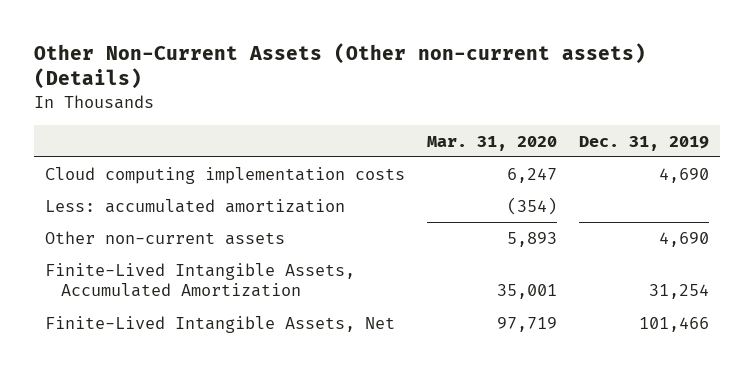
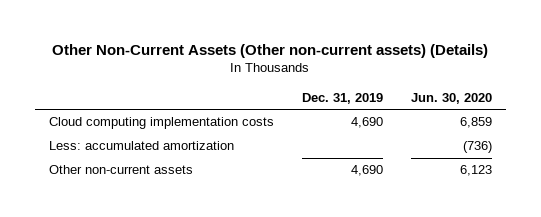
[426,135,557,151] Mar. 31, 2020 -> none
none -> [411,92,493,104] Jun. 30, 2020
[44,262,355,298] Finite-Lived Intangible Assets, Accumulated Amortization -> none
[44,315,395,333] Finite-Lived Intangible Assets, Net -> none

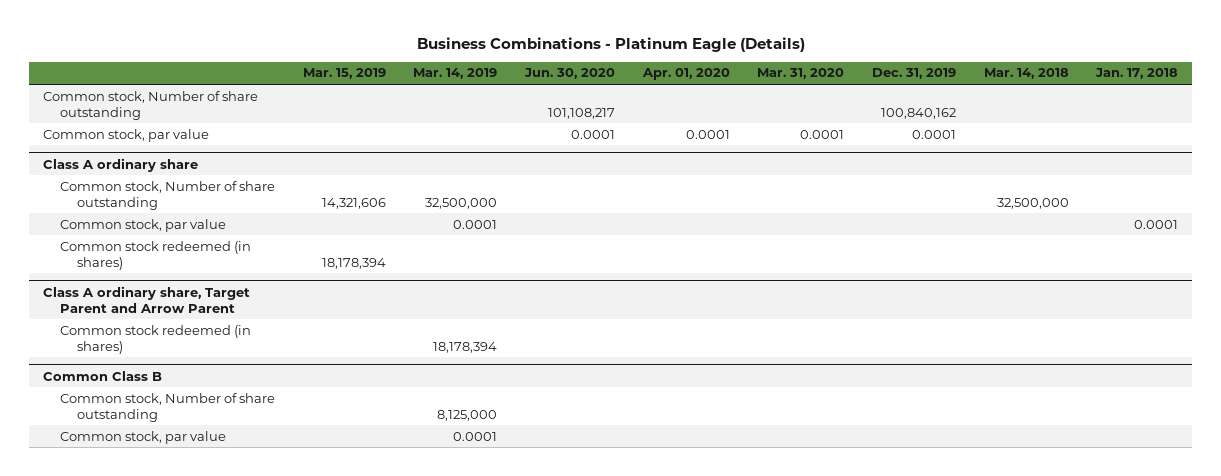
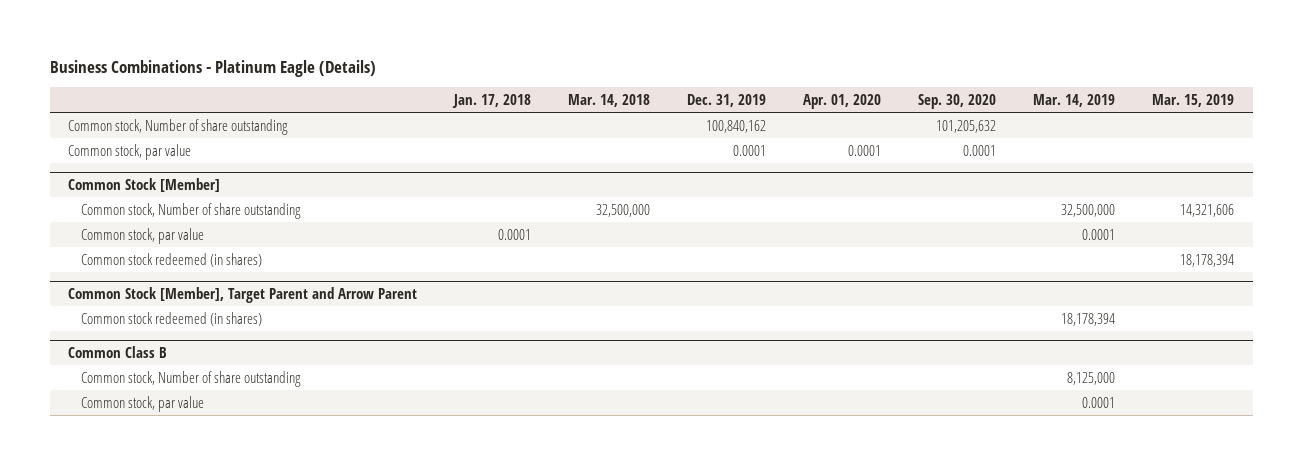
[523,68,615,80] Jun. 30, 2020 -> none
[757,68,845,80] Mar. 31, 2020 -> none
none -> [918,93,997,109] Sep. 30, 2020
[42,157,198,172] Class A ordinary share -> [68,177,221,192] Common Stock [Member]
[42,285,250,313] Class A ordinary share, Target Parent and Arrow Parent -> none
none -> [68,286,418,303] Common Stock [Member], Target Parent and Arrow Parent

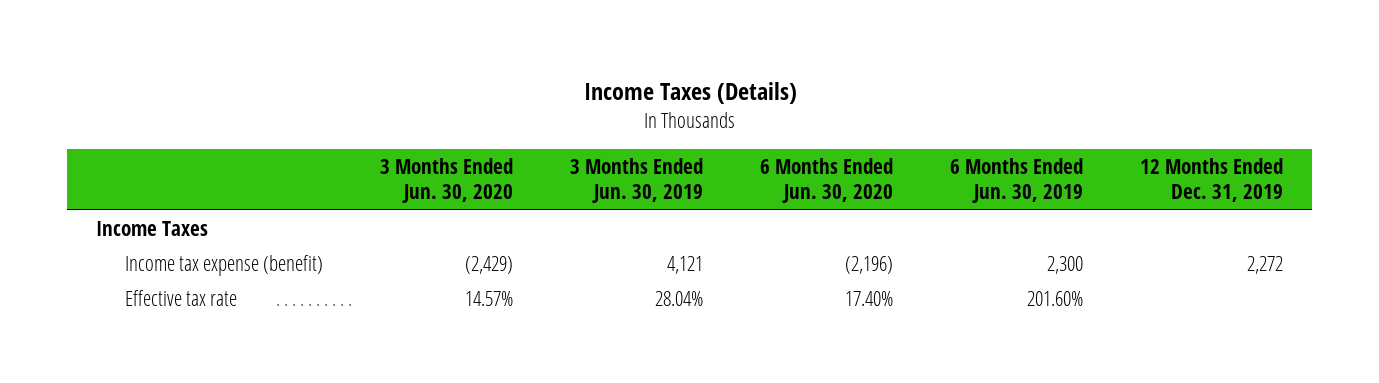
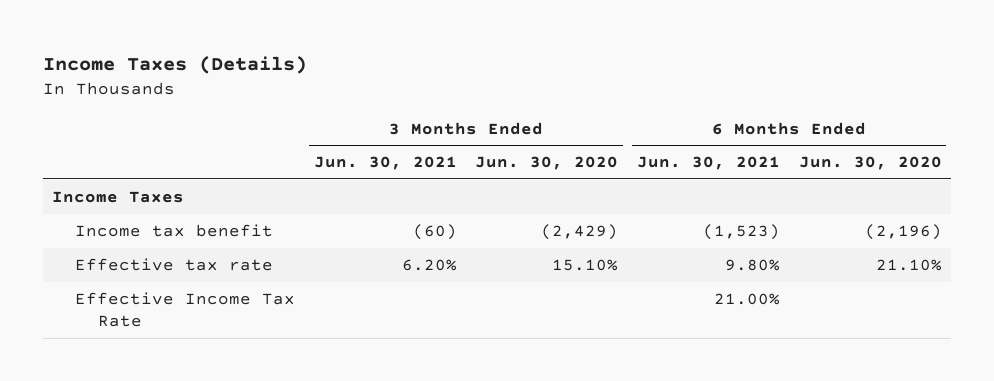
[570,157,704,204] 3 Months Ended Jun. 30, 2019 -> none
[950,157,1084,204] 6 Months Ended Jun. 30, 2019 -> none
[1140,157,1284,203] 12 Months Ended Dec. 31, 2019 -> none
none -> [313,156,457,171] Jun. 30, 2021
none -> [637,156,781,171] Jun. 30, 2021
[125,255,324,277] Income tax expense (benefit) -> [75,224,274,238] Income tax benefit
[465,291,514,307] 14.57% -> [552,259,619,272] 15.10%
[845,291,894,307] 17.40% -> [875,259,942,272] 21.10%
none -> [75,292,296,328] Effective Income Tax Rate

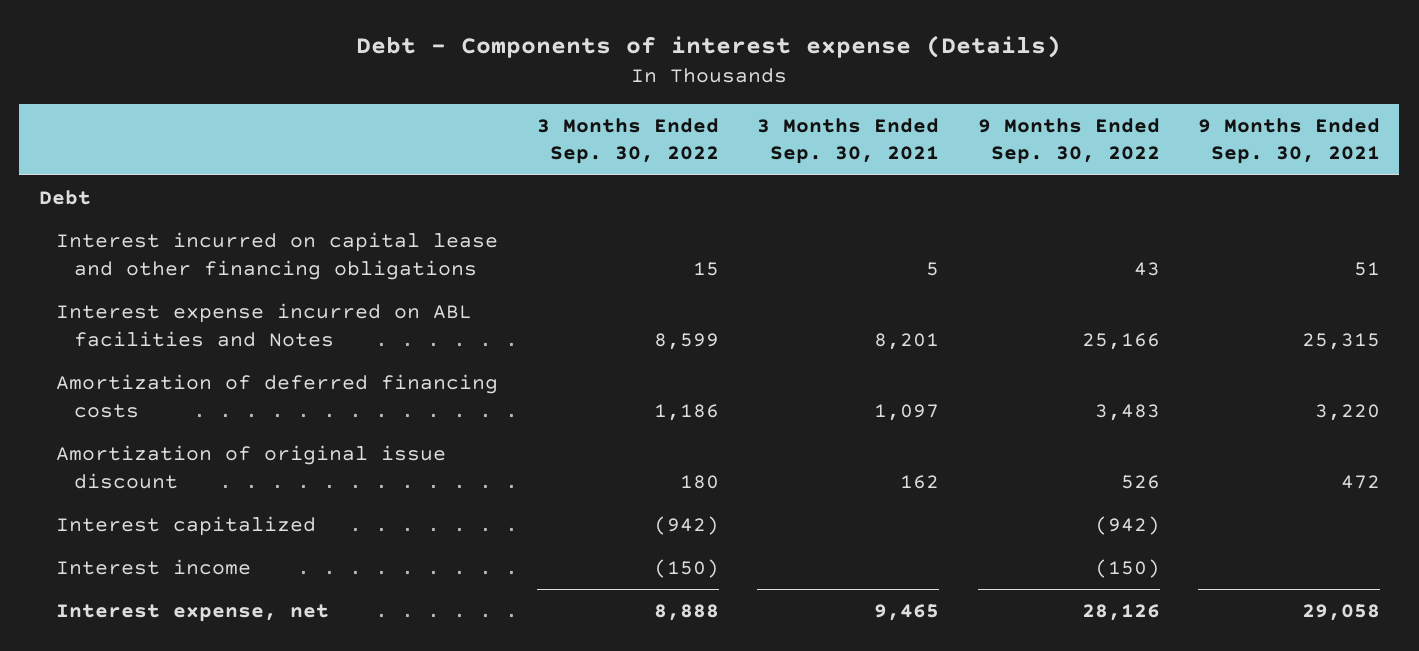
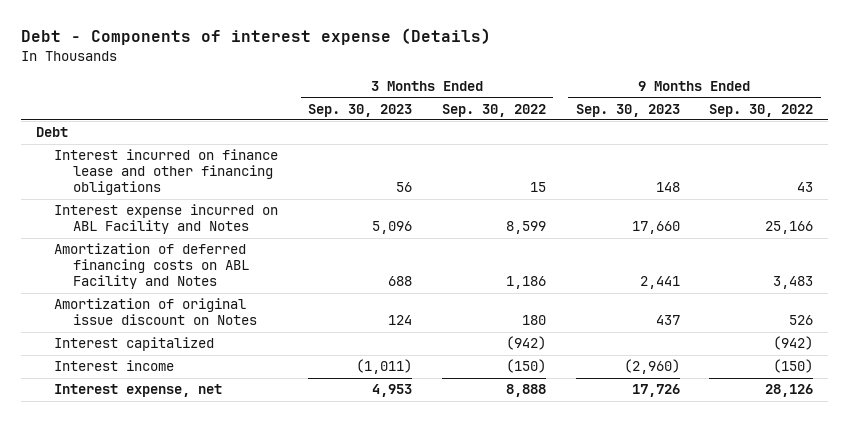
[757,117,940,165] 3 Months Ended Sep. 30, 2021 -> none
[1198,117,1381,165] 9 Months Ended Sep. 30, 2021 -> none
none -> [308,103,413,117] Sep. 30, 2023
none -> [575,103,680,117] Sep. 30, 2023
[56,232,499,280] Interest incurred on capital lease and other financing obligations -> [54,149,279,196] Interest incurred on finance lease and other financing obligations
[56,303,473,347] Interest expense incurred on ABL facilities and Notes -> [54,204,279,235] Interest expense incurred on ABL Facility and Notes
[56,374,499,418] Amortization of deferred financing costs -> [54,243,249,290] Amortization of deferred financing costs on ABL Facility and Notes
[56,445,447,489] Amortization of original issue discount -> [54,298,257,326] Amortization of original issue discount on Notes

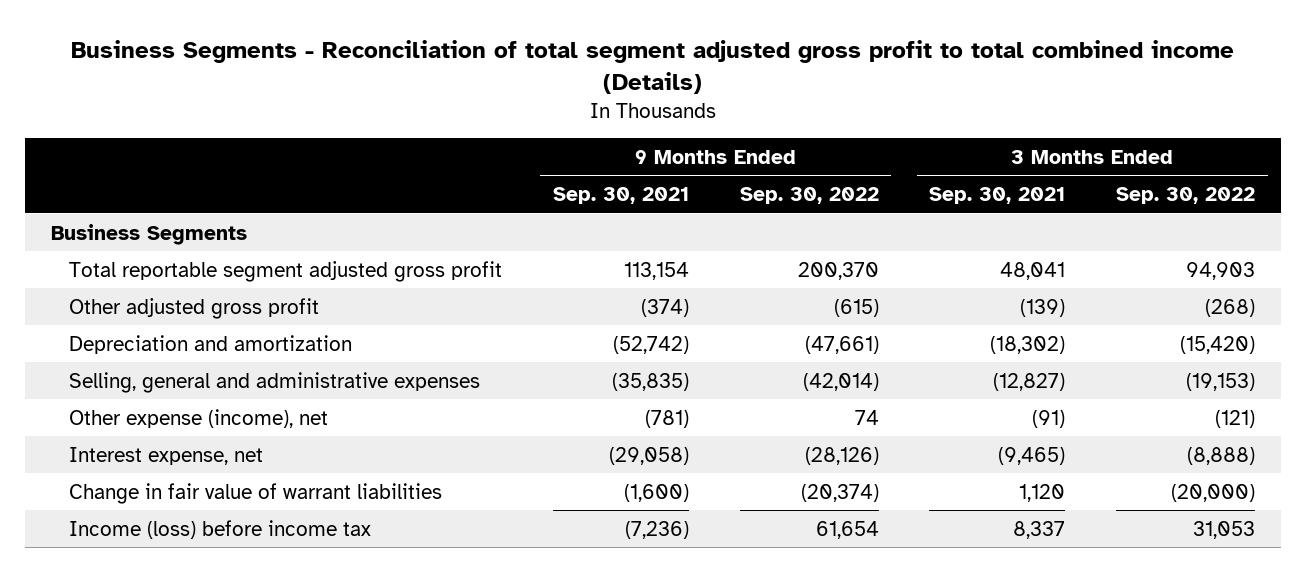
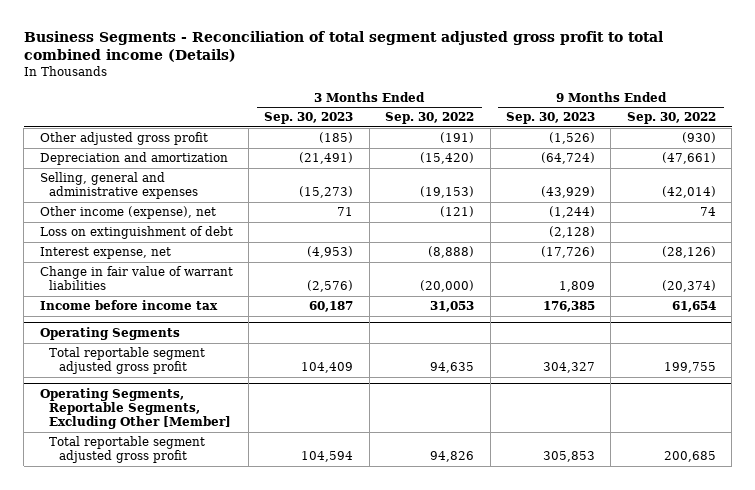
[552,187,689,205] Sep. 30, 2021 -> none
[929,187,1066,205] Sep. 30, 2021 -> none
none -> [264,112,354,125] Sep. 30, 2023
none -> [505,112,595,125] Sep. 30, 2023
[50,223,247,245] Business Segments -> none
[68,260,502,282] Total reportable segment adjusted gross profit -> none
[833,298,879,317] (615) -> [681,132,716,144] (930)
[1205,298,1256,317] (268) -> [440,132,475,144] (191)
[68,408,328,428] Other expense (income), net -> [39,206,216,220] Other income (expense), net
none -> [39,226,233,240] Loss on extinguishment of debt
[68,519,371,539] Income (loss) before income tax -> [39,300,218,311] Income before income tax
none -> [39,327,180,341] Operating Segments
none -> [49,347,206,375] Total reportable segment adjusted gross profit
none -> [39,388,232,430] Operating Segments, Reportable Segments, Excluding Other [Member]
none -> [49,436,206,464] Total reportable segment adjusted gross profit

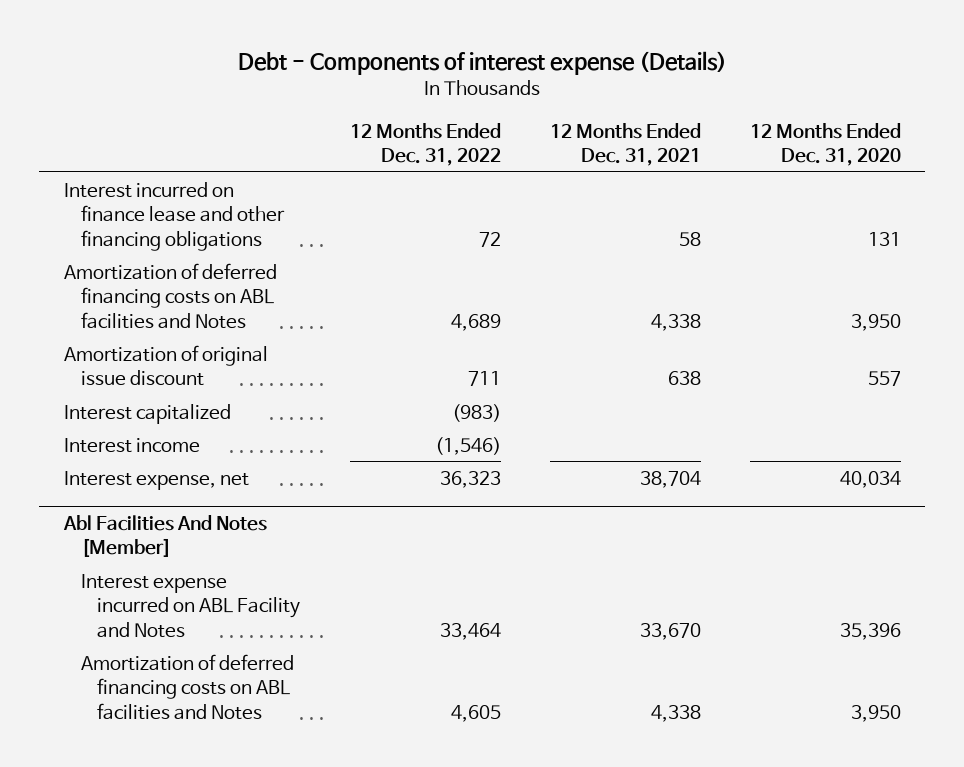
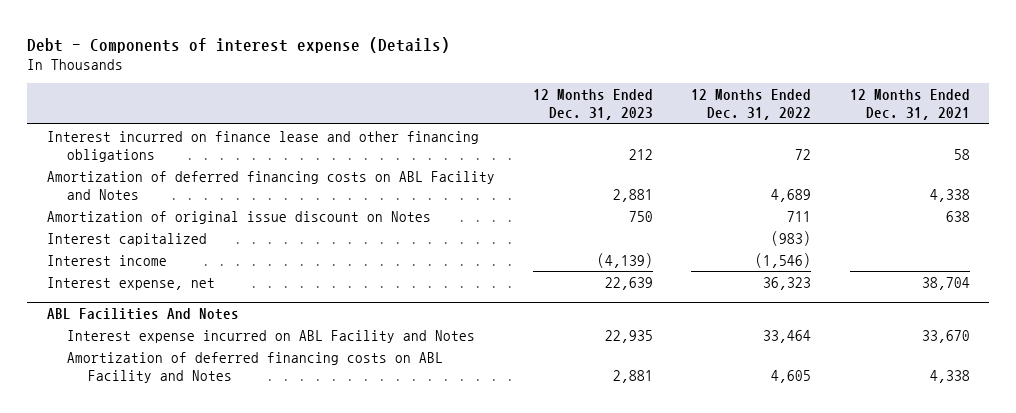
[749,122,901,167] 12 Months Ended Dec. 31, 2020 -> none
none -> [532,89,653,121] 12 Months Ended Dec. 31, 2023
[63,262,277,329] Amortization of deferred financing costs on ABL facilities and Notes -> [46,170,495,200] Amortization of deferred financing costs on ABL Facility and Notes
[63,344,268,387] Amortization of original issue discount -> [46,210,431,224] Amortization of original issue discount on Notes
[62,514,267,558] Abl Facilities And Notes [Member] -> [46,307,239,320] ABL Facilities And Notes
[80,653,294,720] Amortization of deferred financing costs on ABL facilities and Notes -> [67,351,444,383] Amortization of deferred financing costs on ABL Facility and Notes

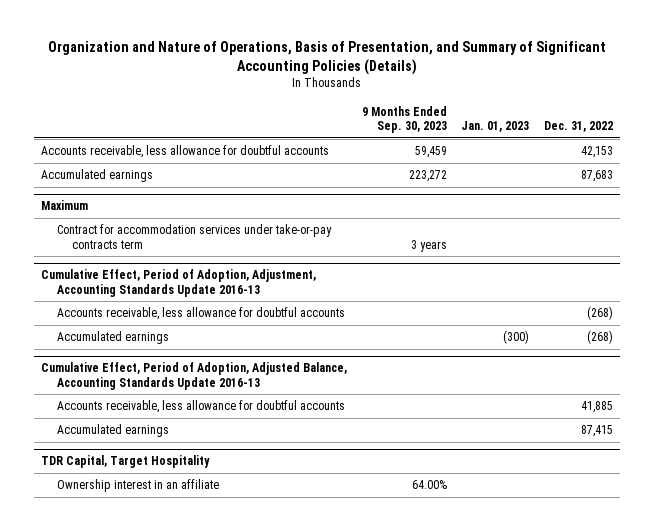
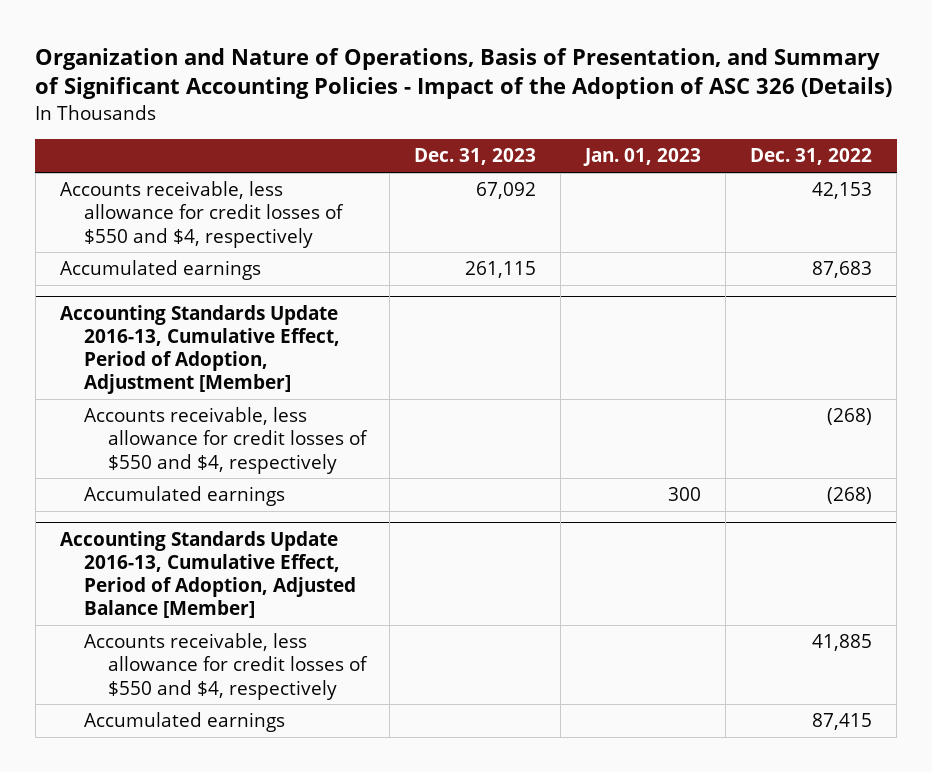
[48,41,607,76] Organization and Nature of Operations, Basis of Presentation, and Summary of Significant Accounting Policies (Details) -> [35,47,893,100] Organization and Nature of Operations, Basis of Presentation, and Summary of Significant Accounting Policies - Impact of the Adoption of ASC 326 (Details)
[361,105,447,133] 9 Months Ended Sep. 30, 2023 -> none
none -> [414,148,537,166] Dec. 31, 2023
[41,145,330,159] Accounts receivable, less allowance for doubtful accounts -> [59,181,344,248] Accounts receivable, less allowance for credit losses of $550 and $4, respectively
[41,200,89,211] Maximum -> none
[56,224,332,249] Contract for accommodation services under take-or-pay contracts term -> none
[41,269,317,297] Cumulative Effect, Period of Adoption, Adjustment, Accounting Standards Update 2016-13 -> [59,304,340,395] Accounting Standards Update 2016-13, Cumulative Effect, Period of Adoption, Adjustment [Member]
[56,307,345,321] Accounts receivable, less allowance for doubtful accounts -> [83,407,368,474] Accounts receivable, less allowance for credit losses of $550 and $4, respectively
[503,330,530,345] (300) -> [668,487,702,502] 300
[41,362,348,390] Cumulative Effect, Period of Adoption, Adjusted Balance, Accounting Standards Update 2016-13 -> [59,530,356,619] Accounting Standards Update 2016-13, Cumulative Effect, Period of Adoption, Adjusted Balance [Member]
[56,400,345,414] Accounts receivable, less allowance for doubtful accounts -> [83,633,368,700] Accounts receivable, less allowance for credit losses of $550 and $4, respectively
[41,455,211,469] TDR Capital, Target Hospitality -> none
[56,479,219,493] Ownership interest in an affiliate -> none

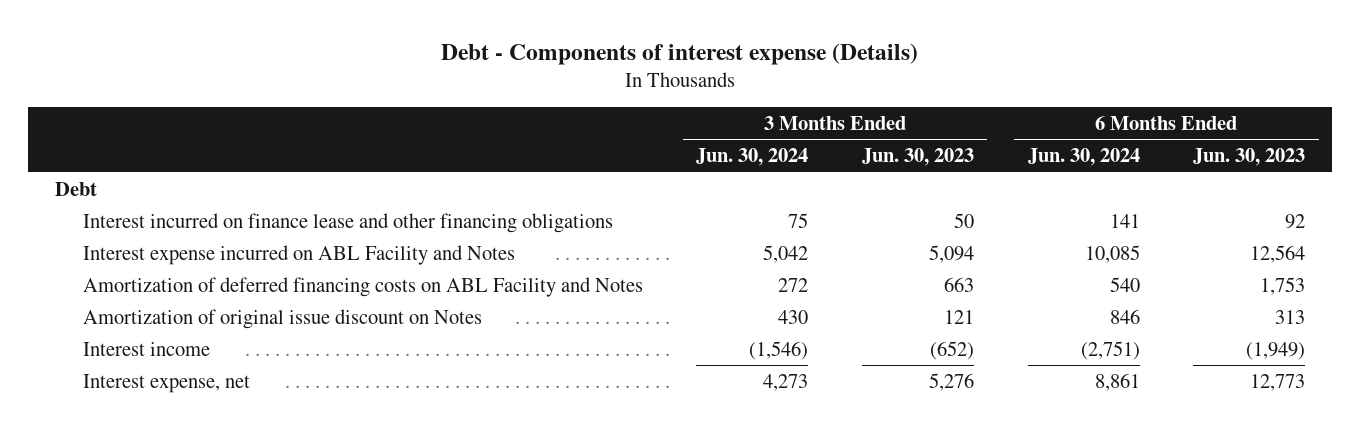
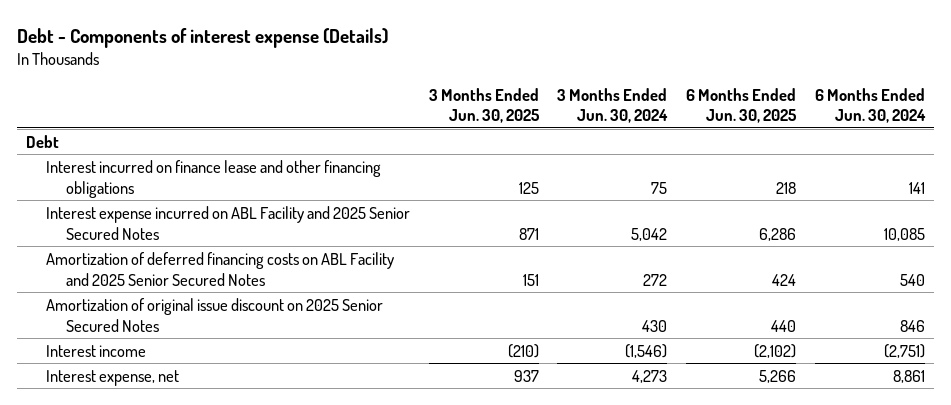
[861,148,974,167] Jun. 30, 2023 -> none
[1193,148,1306,167] Jun. 30, 2023 -> none
none -> [428,87,540,124] 3 Months Ended Jun. 30, 2025
none -> [685,87,797,124] 6 Months Ended Jun. 30, 2025
[82,244,515,265] Interest expense incurred on ABL Facility and Notes -> [45,205,410,240] Interest expense incurred on ABL Facility and 2025 Senior Secured Notes
[82,276,643,297] Amortization of deferred financing costs on ABL Facility and Notes -> [45,251,394,286] Amortization of deferred financing costs on ABL Facility and 2025 Senior Secured Notes
[82,308,482,329] Amortization of original issue discount on Notes -> [45,297,383,332] Amortization of original issue discount on 2025 Senior Secured Notes

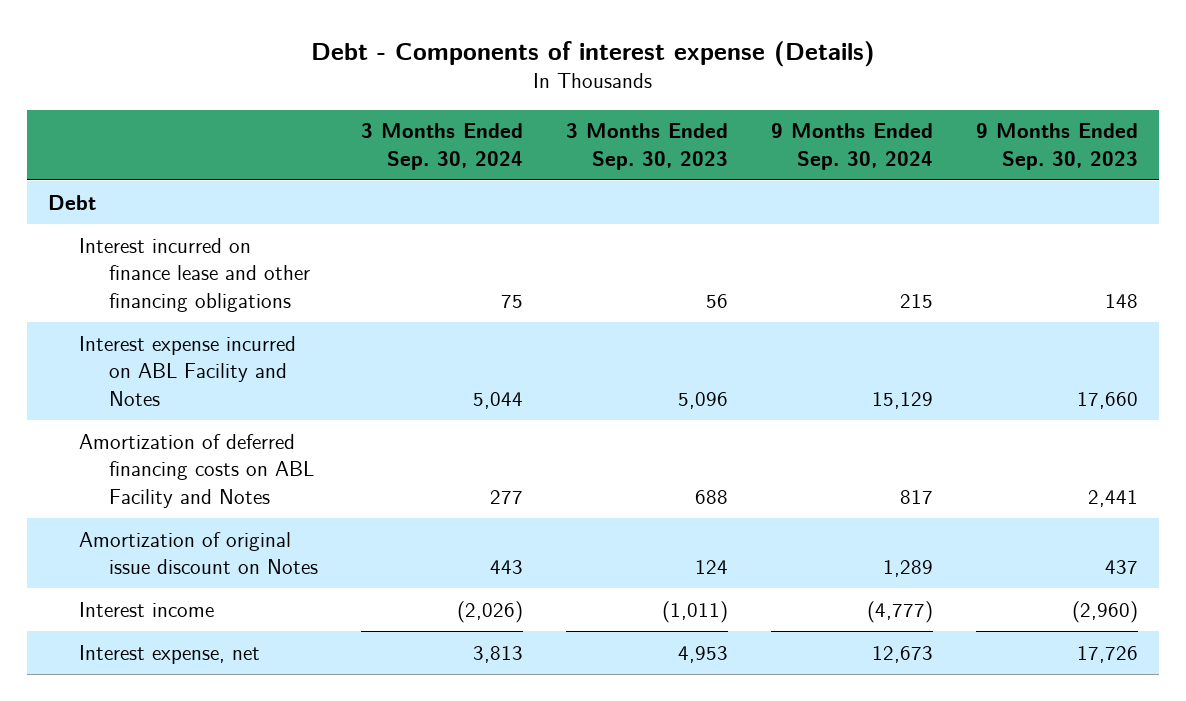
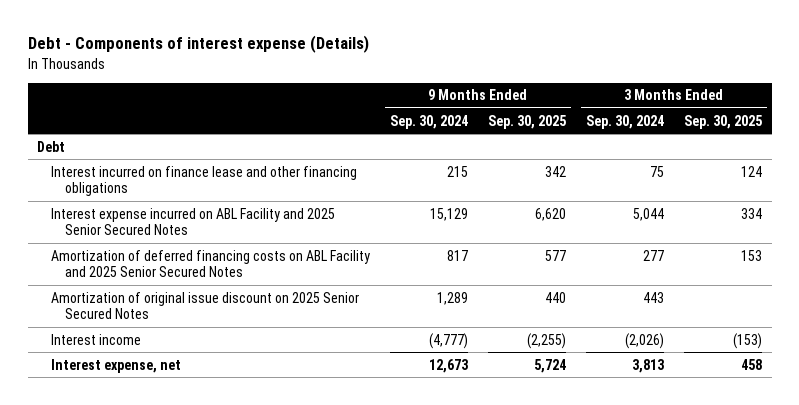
[565,123,728,170] 3 Months Ended Sep. 30, 2023 -> none
[975,123,1138,170] 9 Months Ended Sep. 30, 2023 -> none
none -> [487,114,566,129] Sep. 30, 2025
none -> [683,114,762,129] Sep. 30, 2025
[78,335,296,406] Interest expense incurred on ABL Facility and Notes -> [51,207,336,236] Interest expense incurred on ABL Facility and 2025 Senior Secured Notes
[78,433,315,508] Amortization of deferred financing costs on ABL Facility and Notes -> [51,249,371,278] Amortization of deferred financing costs on ABL Facility and 2025 Senior Secured Notes
[78,531,319,575] Amortization of original issue discount on Notes -> [51,291,360,320] Amortization of original issue discount on 2025 Senior Secured Notes

